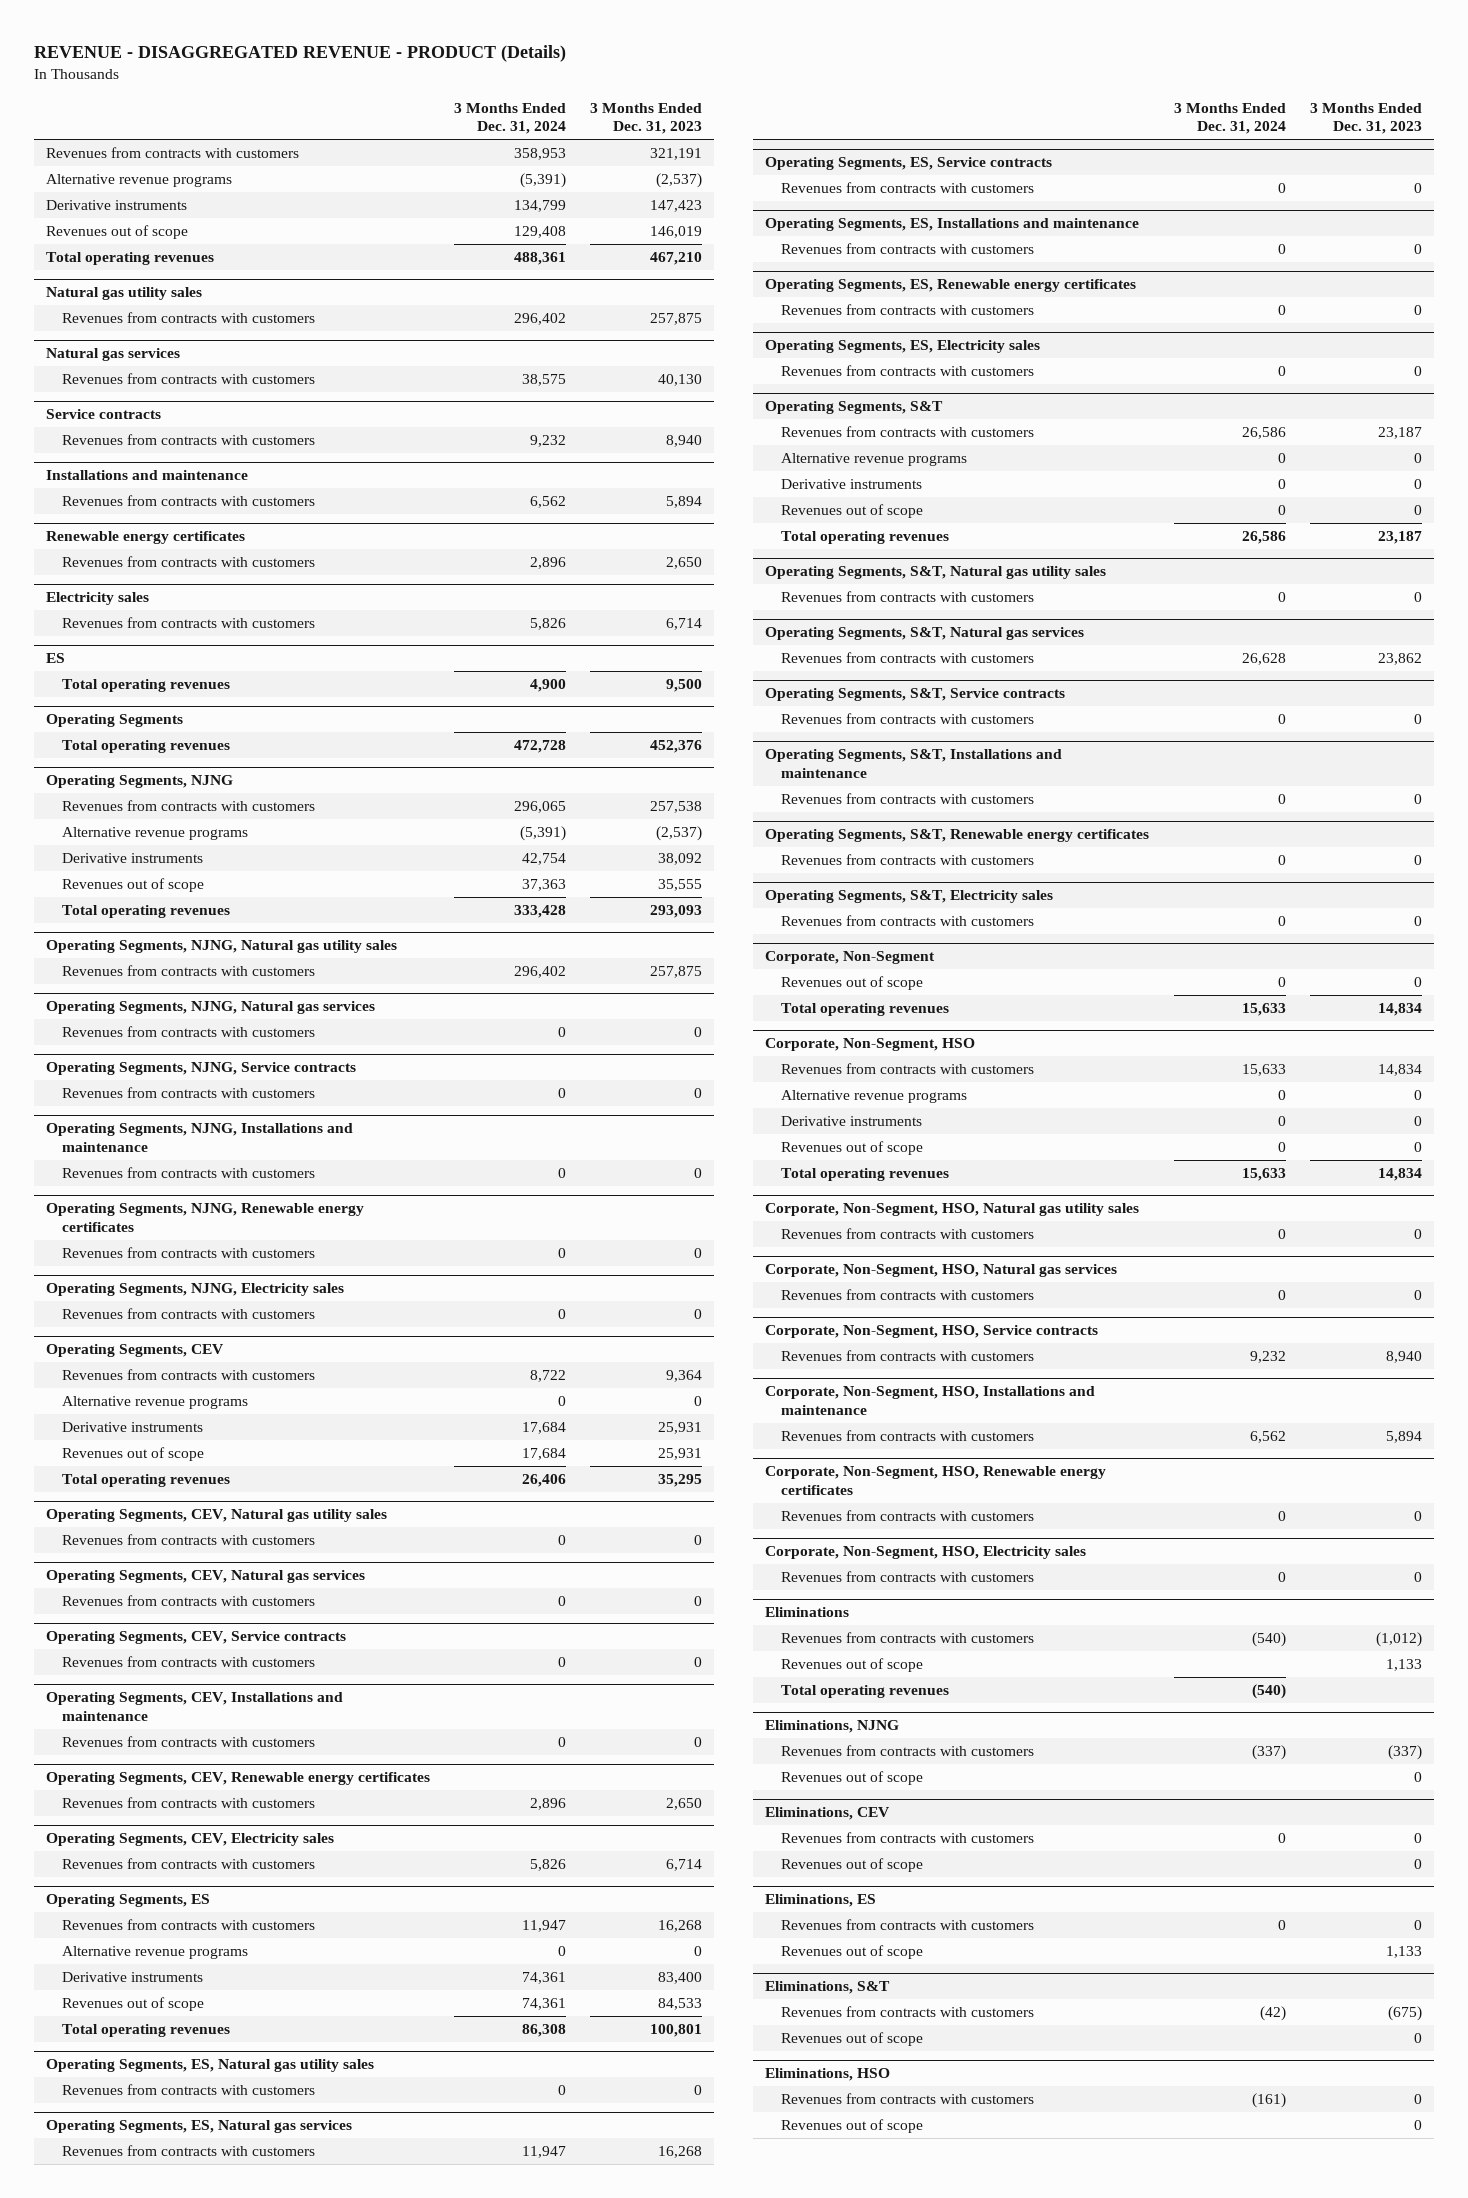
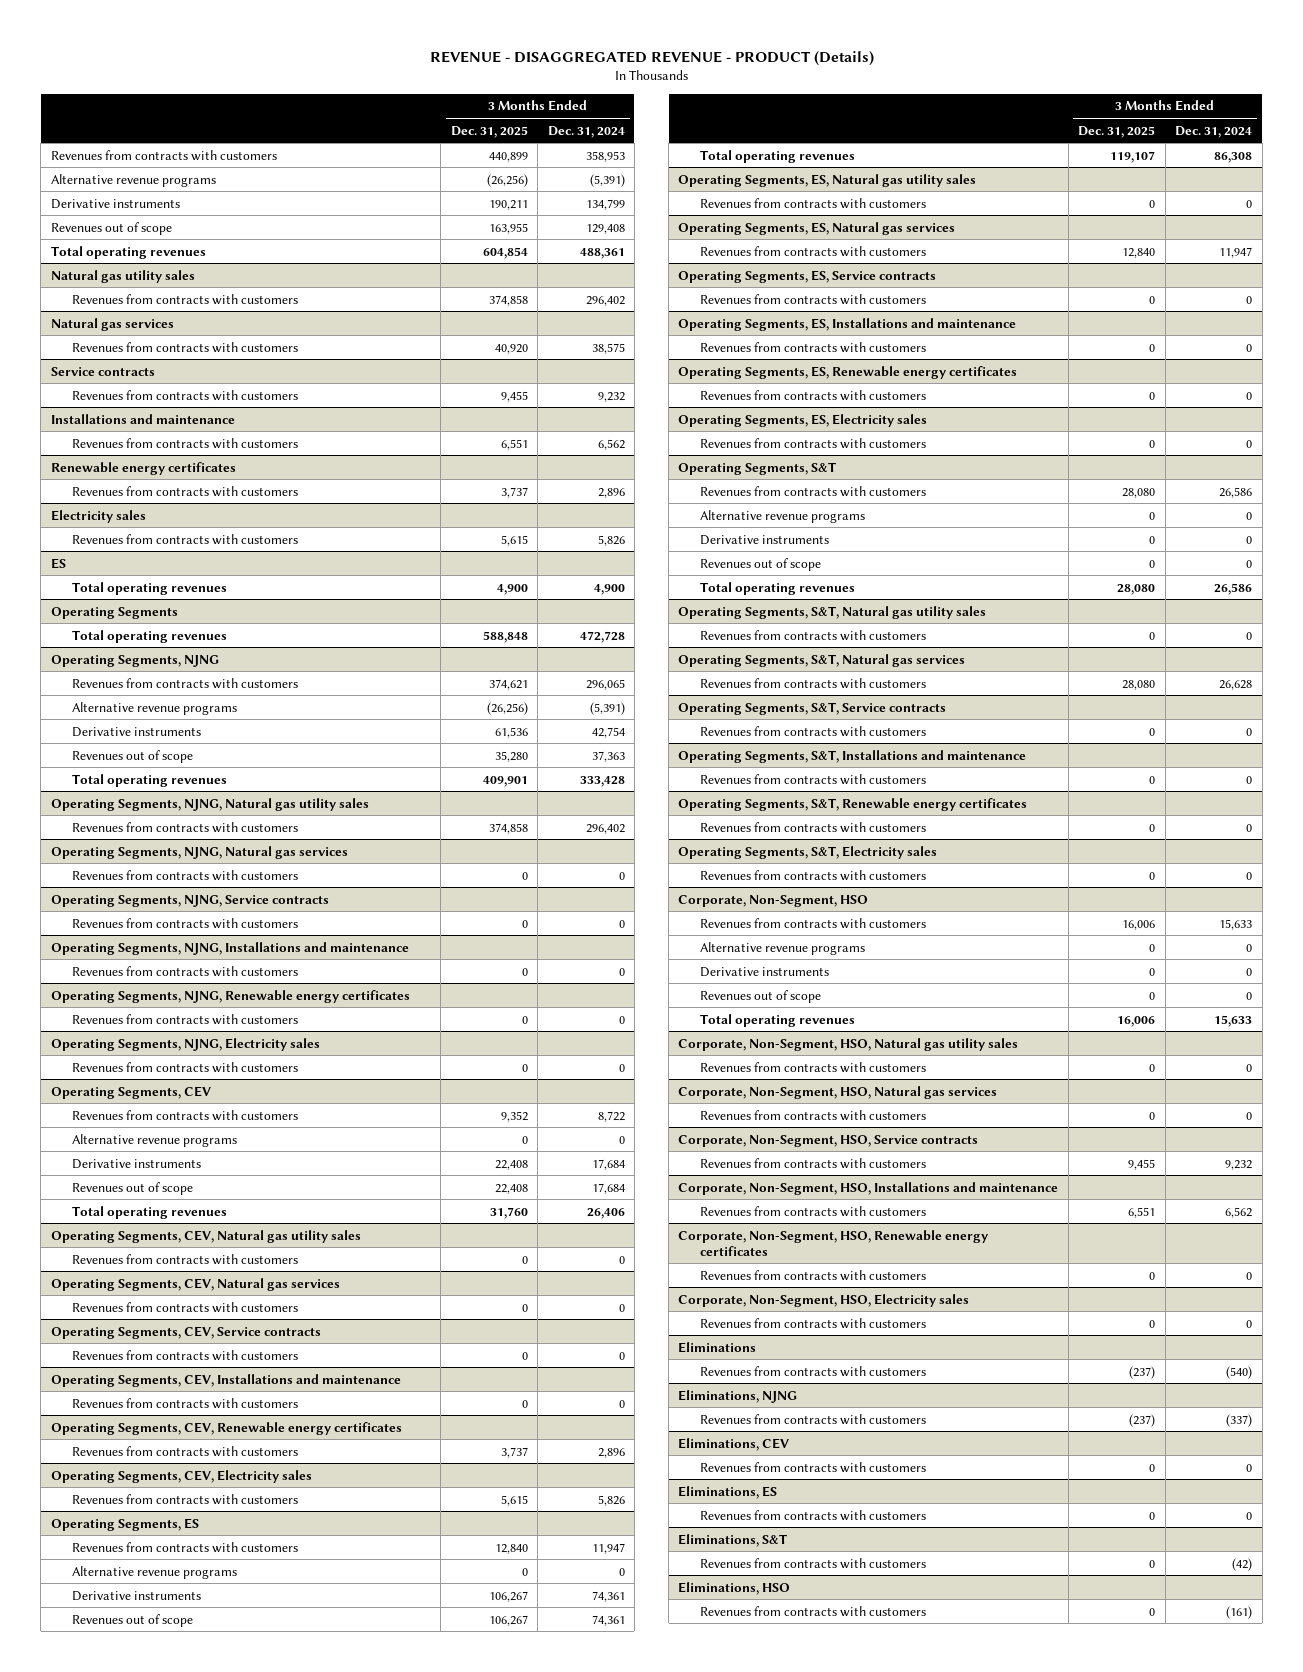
[590,102,703,135] 3 Months Ended Dec. 31, 2023 -> none
none -> [450,125,528,138] Dec. 31, 2025
[765,951,936,965] Corporate, Non-Segment -> none
[781,976,924,991] Revenues out of scope -> none
[781,1003,950,1017] Total operating revenues -> none
[781,1658,924,1673] Revenues out of scope -> none
[781,1685,950,1699] Total operating revenues -> none
[781,1771,924,1786] Revenues out of scope -> none
[781,1858,924,1873] Revenues out of scope -> none
[781,1945,924,1960] Revenues out of scope -> none
[781,2032,924,2047] Revenues out of scope -> none
[781,2119,924,2134] Revenues out of scope -> none

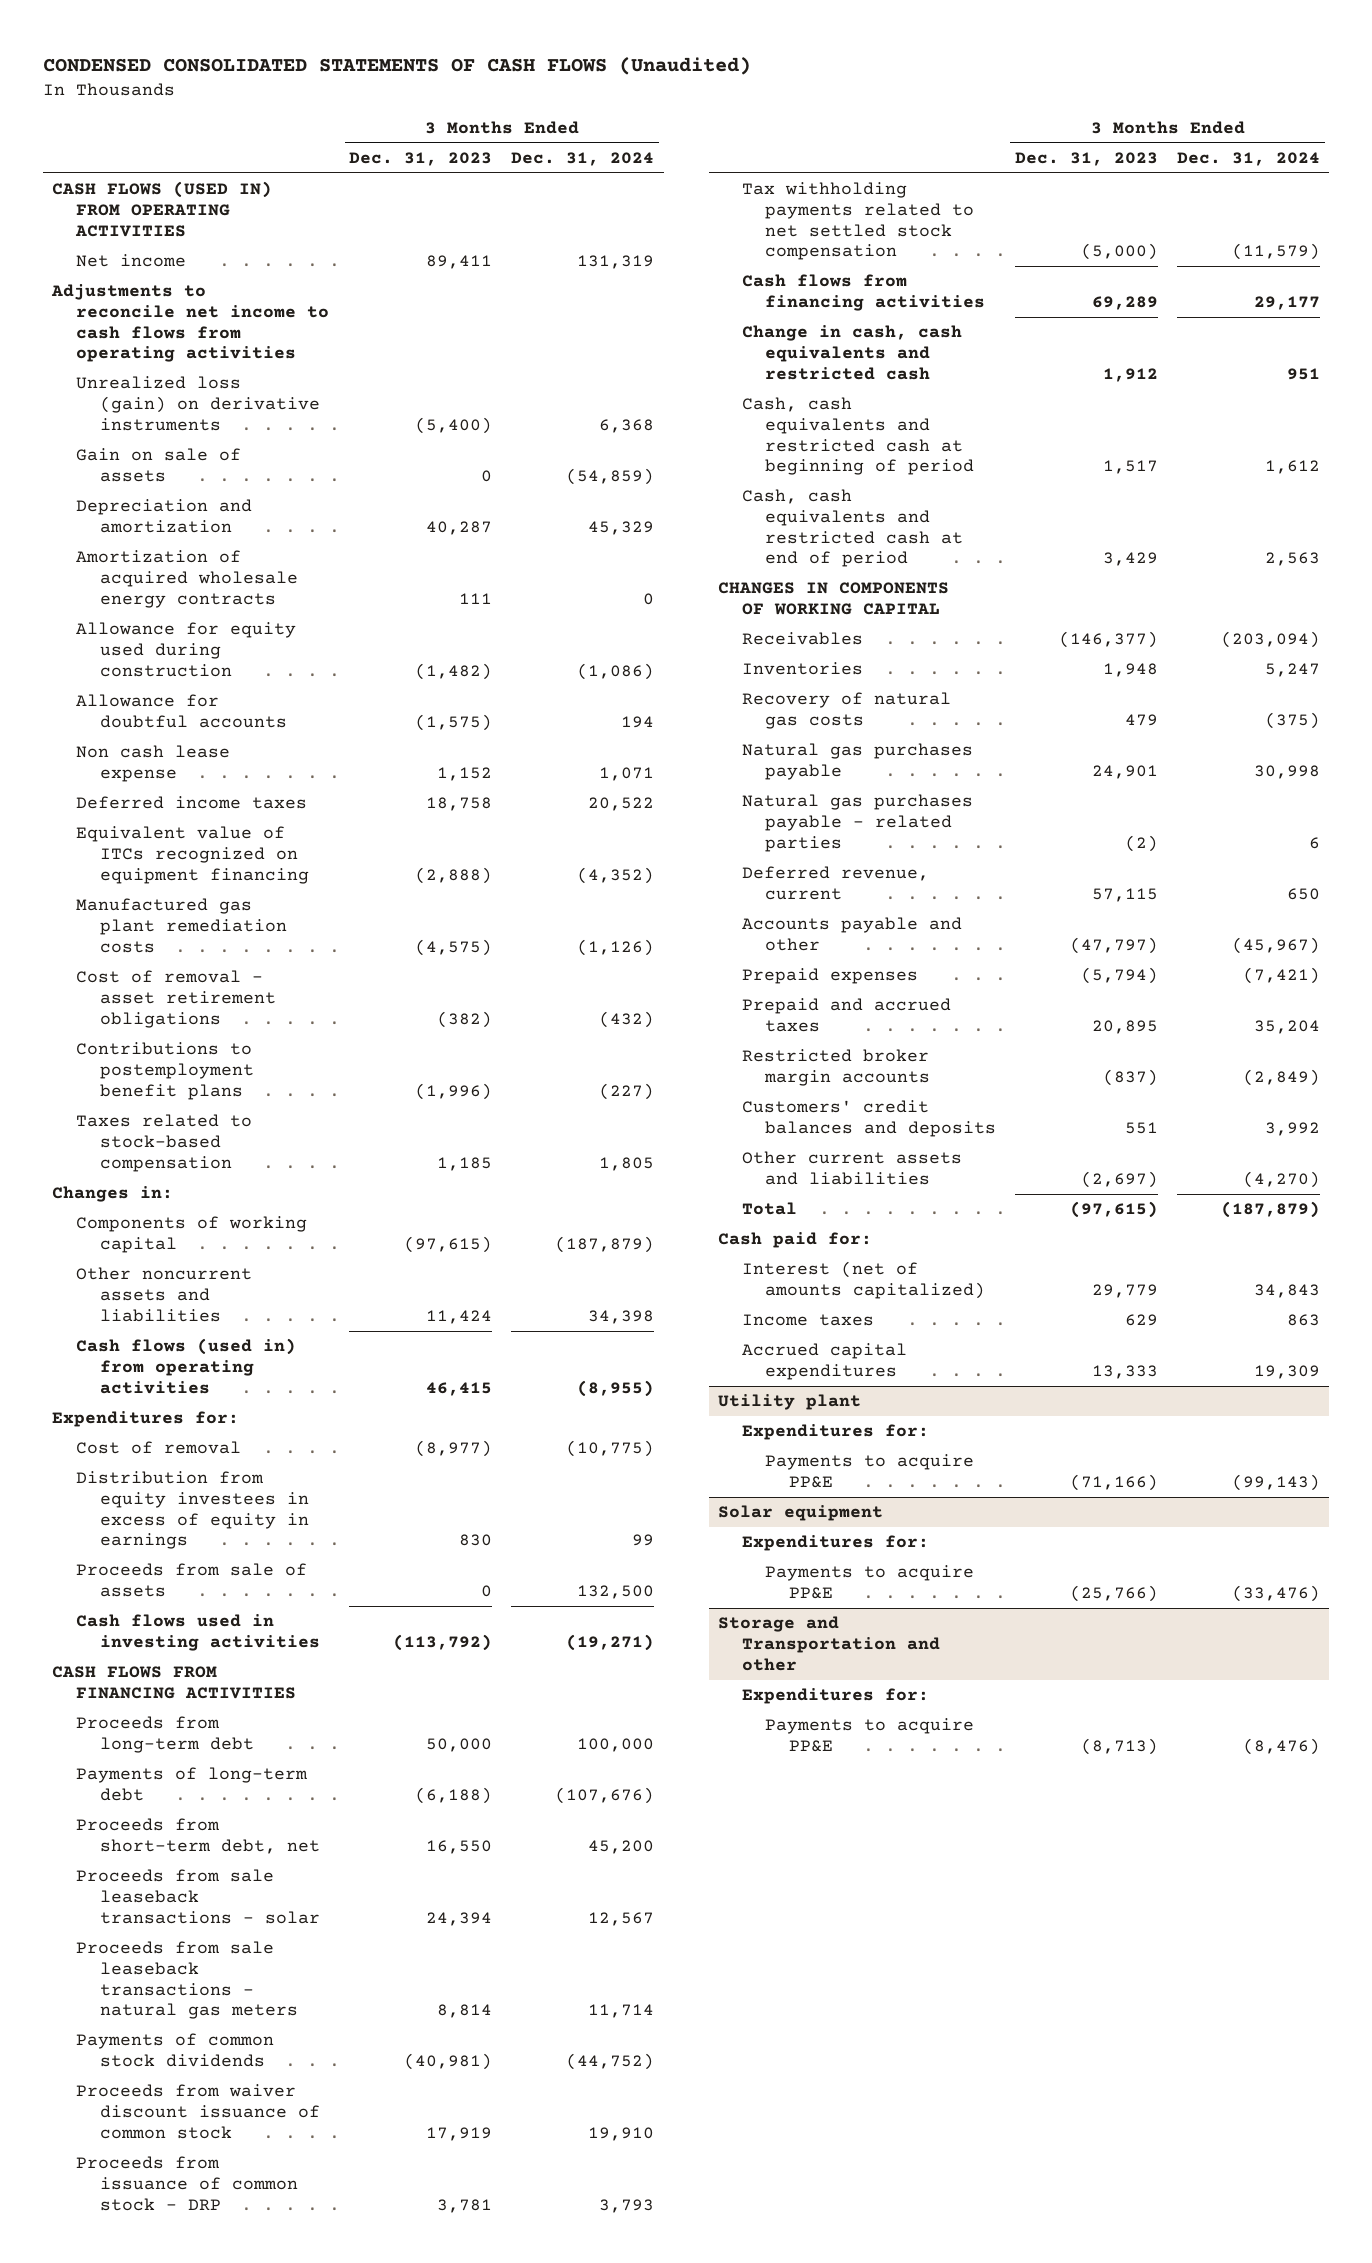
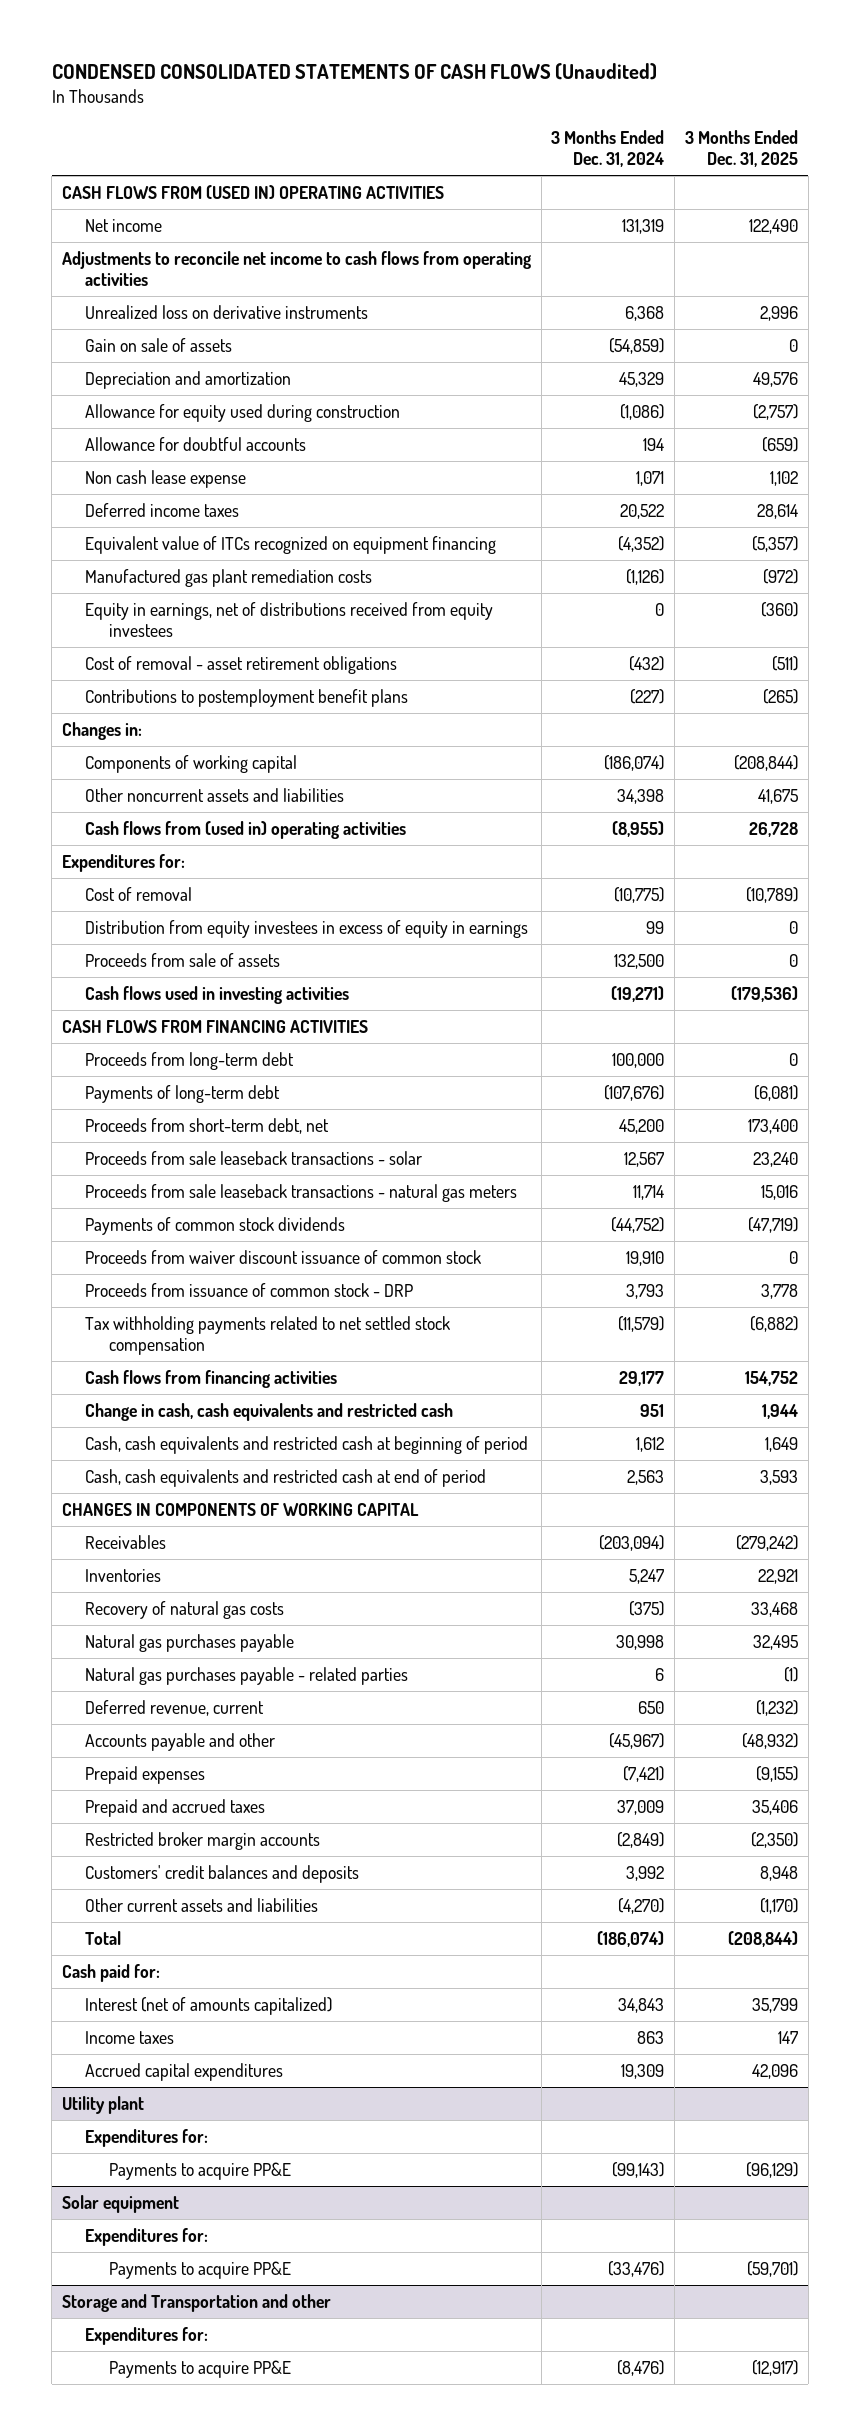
[349,152,493,167] Dec. 31, 2023 -> none
none -> [684,129,798,168] 3 Months Ended Dec. 31, 2025
[52,181,273,237] CASH FLOWS (USED IN) FROM OPERATING ACTIVITIES -> [61,184,444,199] CASH FLOWS FROM (USED IN) OPERATING ACTIVITIES
[75,376,320,431] Unrealized loss (gain) on derivative instruments -> [85,304,369,319] Unrealized loss on derivative instruments
[75,550,298,608] Amortization of acquired wholesale energy contracts -> none
none -> [85,601,494,638] Equity in earnings, net of distributions received from equity investees
[75,1114,252,1172] Taxes related to stock-based compensation -> none
[555,1235,655,1253] (187,879) -> [604,754,665,771] (186,074)
[75,1338,296,1394] Cash flows (used in) from operating activities -> [85,820,407,839] Cash flows from (used in) operating activities
[1254,1019,1321,1034] 35,204 -> [617,1799,665,1815] 37,009
[1221,1201,1321,1219] (187,879) -> [597,1930,665,1947] (186,074)

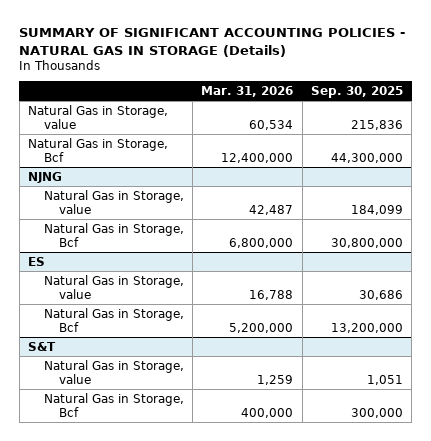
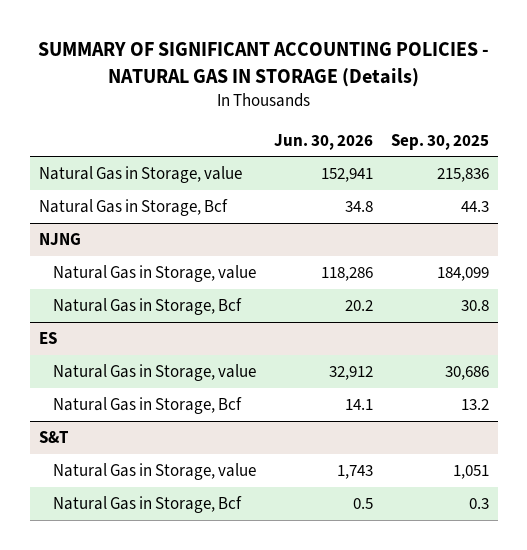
[201,85,294,97] Mar. 31, 2026 -> none
none -> [273,133,373,150] Jun. 30, 2026
[330,152,403,163] 44,300,000 -> [460,200,489,212] 44.3
[330,237,403,248] 30,800,000 -> [460,299,489,311] 30.8
[330,322,403,333] 13,200,000 -> [460,398,489,410] 13.2
[350,407,403,418] 300,000 -> [468,497,489,509] 0.3

